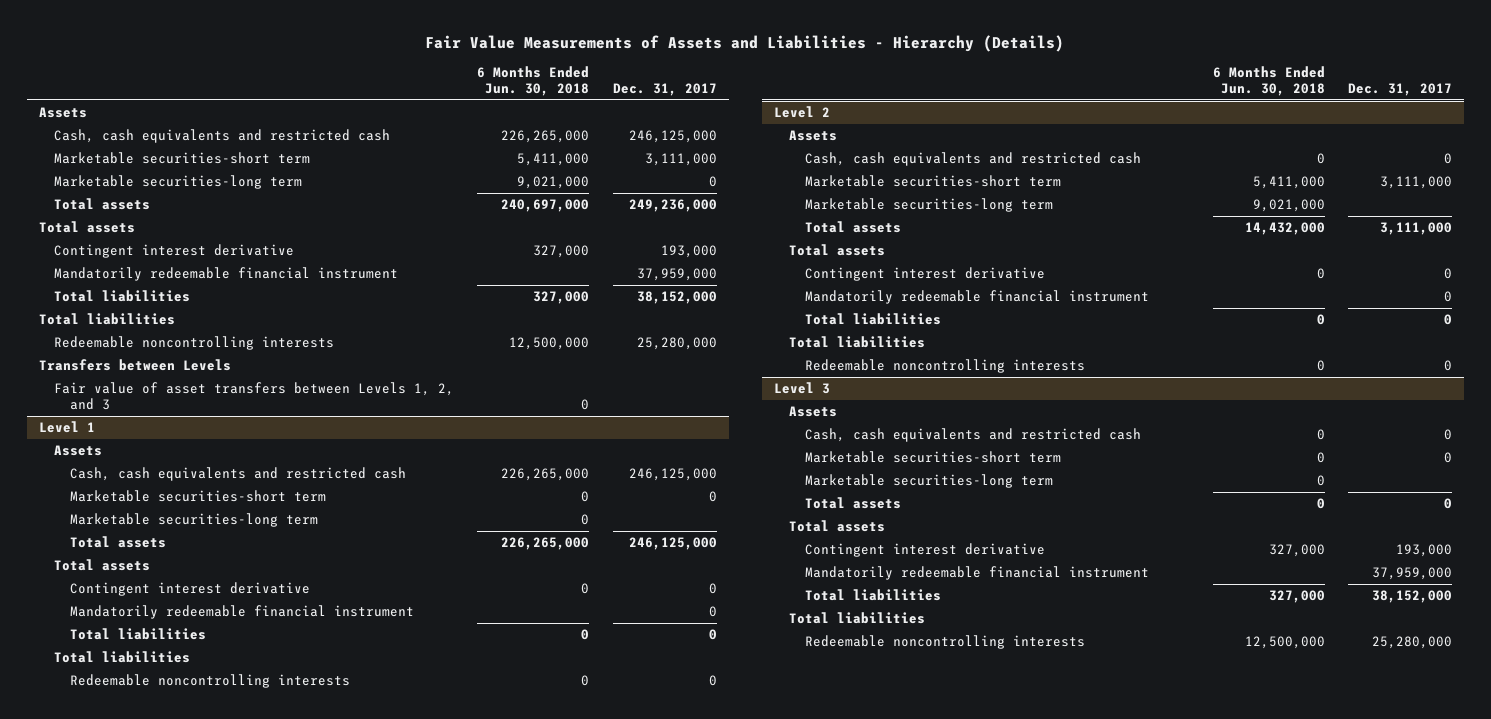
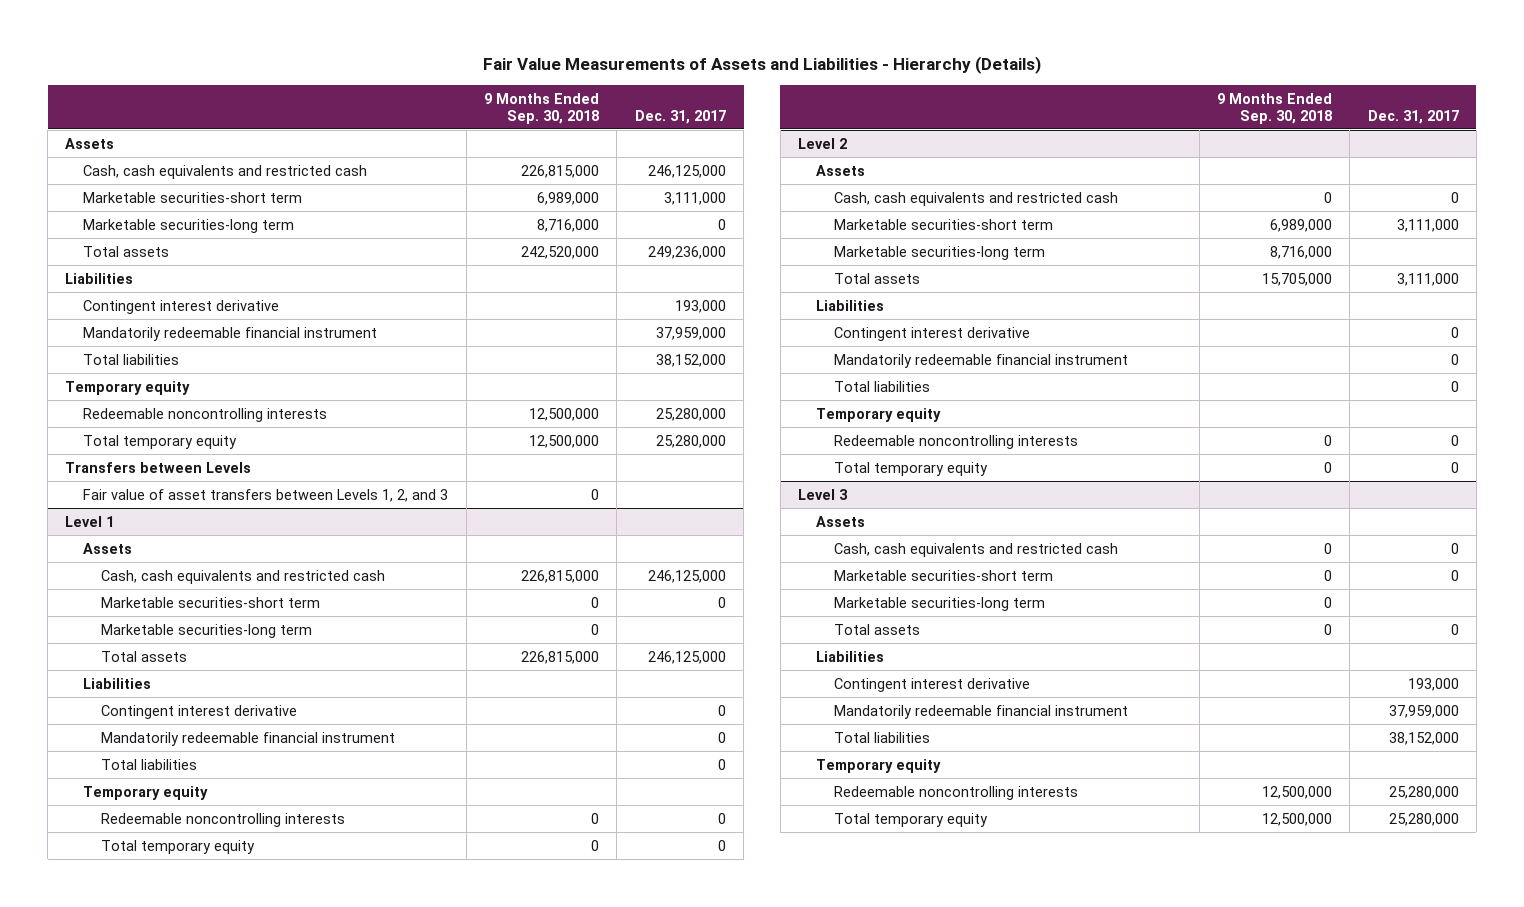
[477,66,590,97] 6 Months Ended Jun. 30, 2018 -> none
none -> [484,92,600,124] 9 Months Ended Sep. 30, 2018
[38,221,135,234] Total assets -> [65,272,134,284] Liabilities
[38,313,175,326] Total liabilities -> none
none -> [65,380,191,395] Temporary equity
none -> [83,434,238,449] Total temporary equity
[54,559,151,572] Total assets -> [83,677,152,689] Liabilities
[54,651,191,664] Total liabilities -> none
none -> [83,785,209,800] Temporary equity
none -> [101,839,256,854] Total temporary equity
[789,244,886,257] Total assets -> [816,299,885,311] Liabilities
[789,336,926,349] Total liabilities -> none
none -> [816,407,942,422] Temporary equity
none -> [834,461,989,476] Total temporary equity
[789,520,886,533] Total assets -> [816,650,885,662] Liabilities
[789,612,926,625] Total liabilities -> none
none -> [816,758,942,773] Temporary equity
none -> [834,812,989,827] Total temporary equity

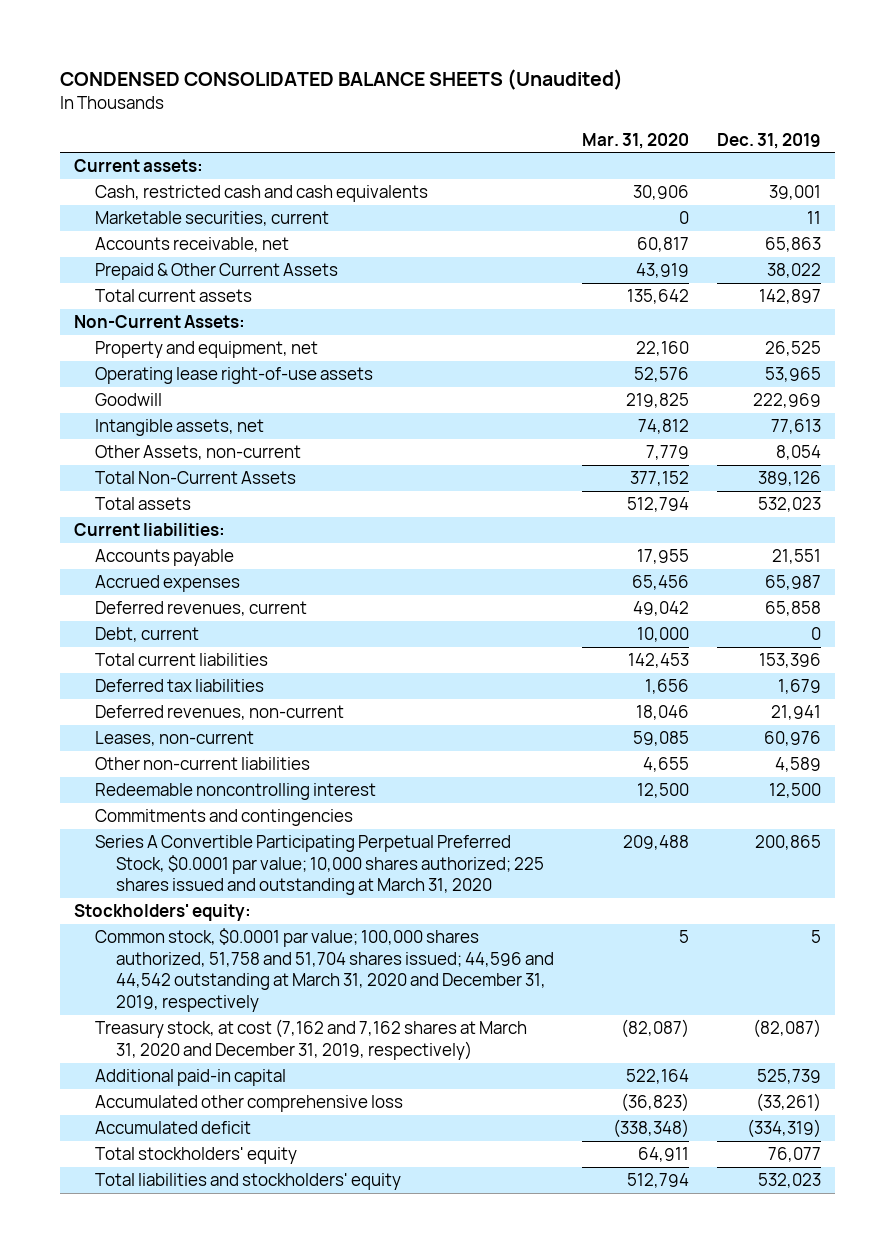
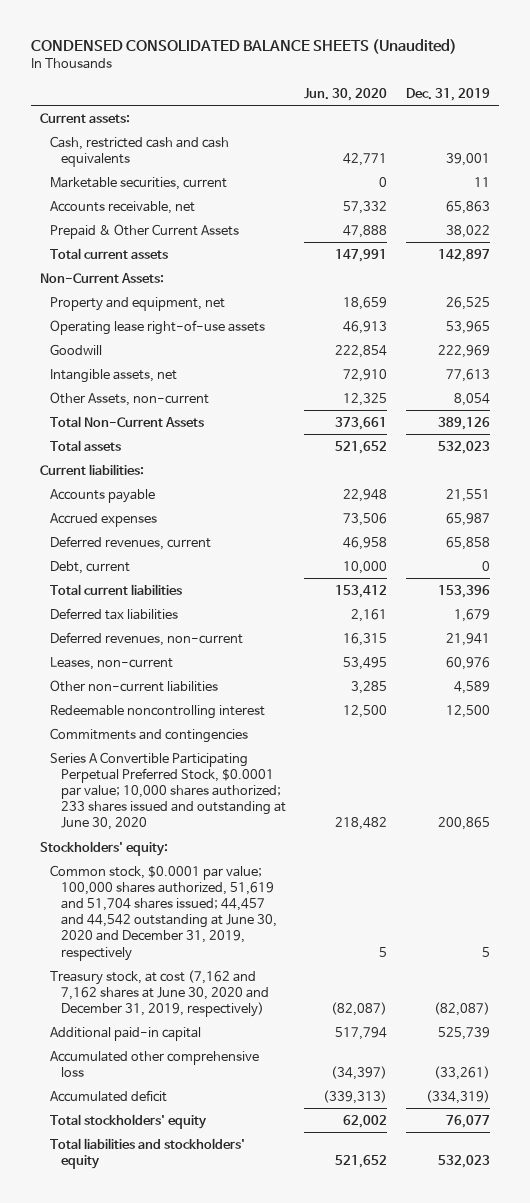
[582,132,690,149] Mar. 31, 2020 -> none
none -> [304,88,388,102] Jun. 30, 2020
[94,835,545,896] Series A Convertible Participating Perpetual Preferred Stock, $0.0001 par value; 10,000 shares authorized; 225 shares issued and outstanding at March 31, 2020 -> [50,751,286,831] Series A Convertible Participating Perpetual Preferred Stock, $0.0001 par value; 10,000 shares authorized; 233 shares issued and outstanding at June 30, 2020
[94,928,555,1013] Common stock, $0.0001 par value; 100,000 shares authorized, 51,758 and 51,704 shares issued; 44,596 and 44,542 outstanding at March 31, 2020 and December 31, 2019, respectively -> [50,864,277,961] Common stock, $0.0001 par value; 100,000 shares authorized, 51,619 and 51,704 shares issued; 44,457 and 44,542 outstanding at June 30, 2020 and December 31, 2019, respectively
[94,1019,527,1060] Treasury stock, at cost (7,162 and 7,162 shares at March 31, 2020 and December 31, 2019, respectively) -> [50,969,269,1018] Treasury stock, at cost (7,162 and 7,162 shares at June 30, 2020 and December 31, 2019, respectively)

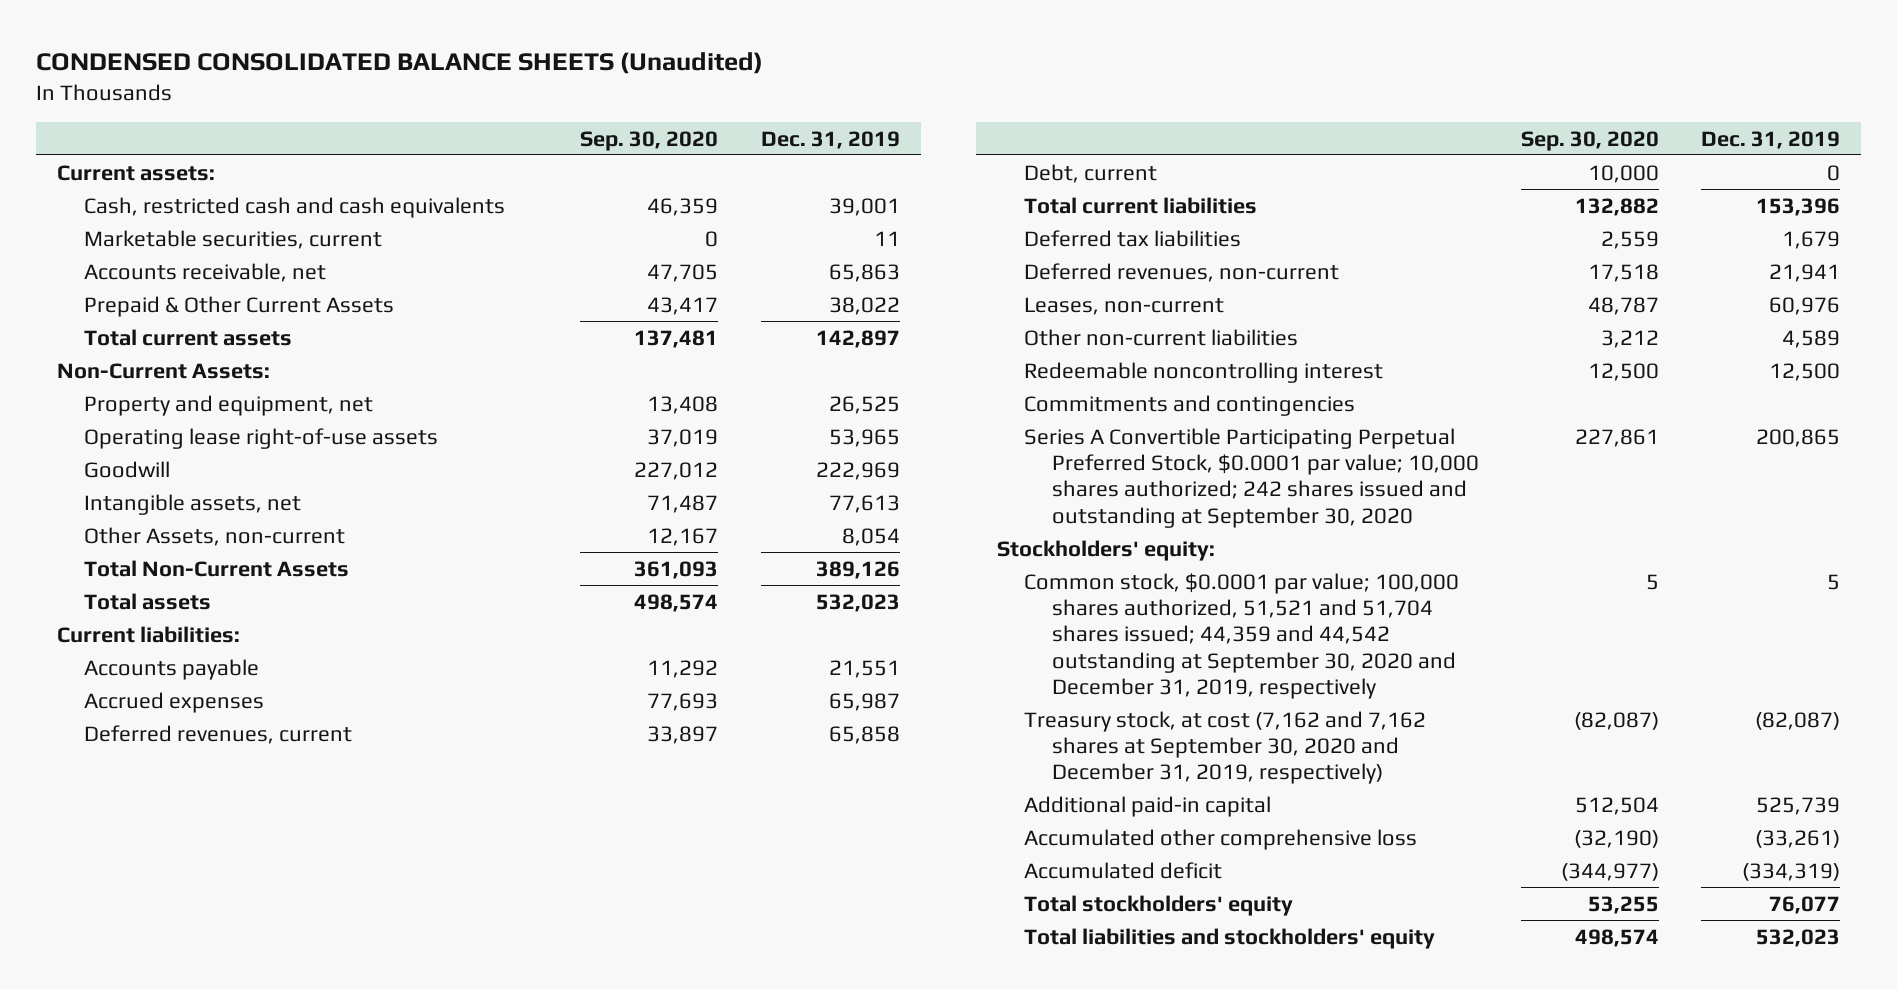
[304,88,388,102] Jun. 30, 2020 -> none
none -> [580,130,719,151] Sep. 30, 2020
[50,751,286,831] Series A Convertible Participating Perpetual Preferred Stock, $0.0001 par value; 10,000 shares authorized; 233 shares issued and outstanding at June 30, 2020 -> [1024,427,1479,528] Series A Convertible Participating Perpetual Preferred Stock, $0.0001 par value; 10,000 shares authorized; 242 shares issued and outstanding at September 30, 2020
[50,864,277,961] Common stock, $0.0001 par value; 100,000 shares authorized, 51,619 and 51,704 shares issued; 44,457 and 44,542 outstanding at June 30, 2020 and December 31, 2019, respectively -> [1024,572,1460,699] Common stock, $0.0001 par value; 100,000 shares authorized, 51,521 and 51,704 shares issued; 44,359 and 44,542 outstanding at September 30, 2020 and December 31, 2019, respectively
[50,969,269,1018] Treasury stock, at cost (7,162 and 7,162 shares at June 30, 2020 and December 31, 2019, respectively) -> [1024,710,1427,785] Treasury stock, at cost (7,162 and 7,162 shares at September 30, 2020 and December 31, 2019, respectively)

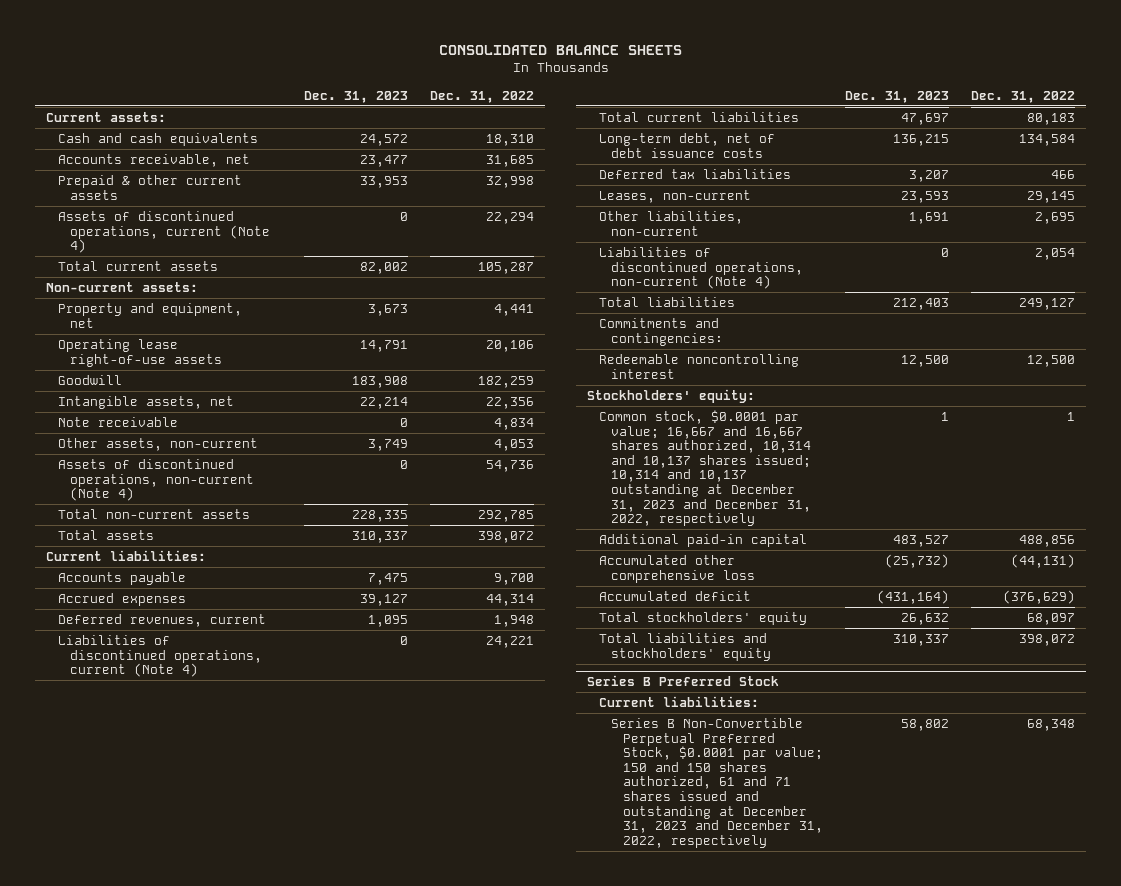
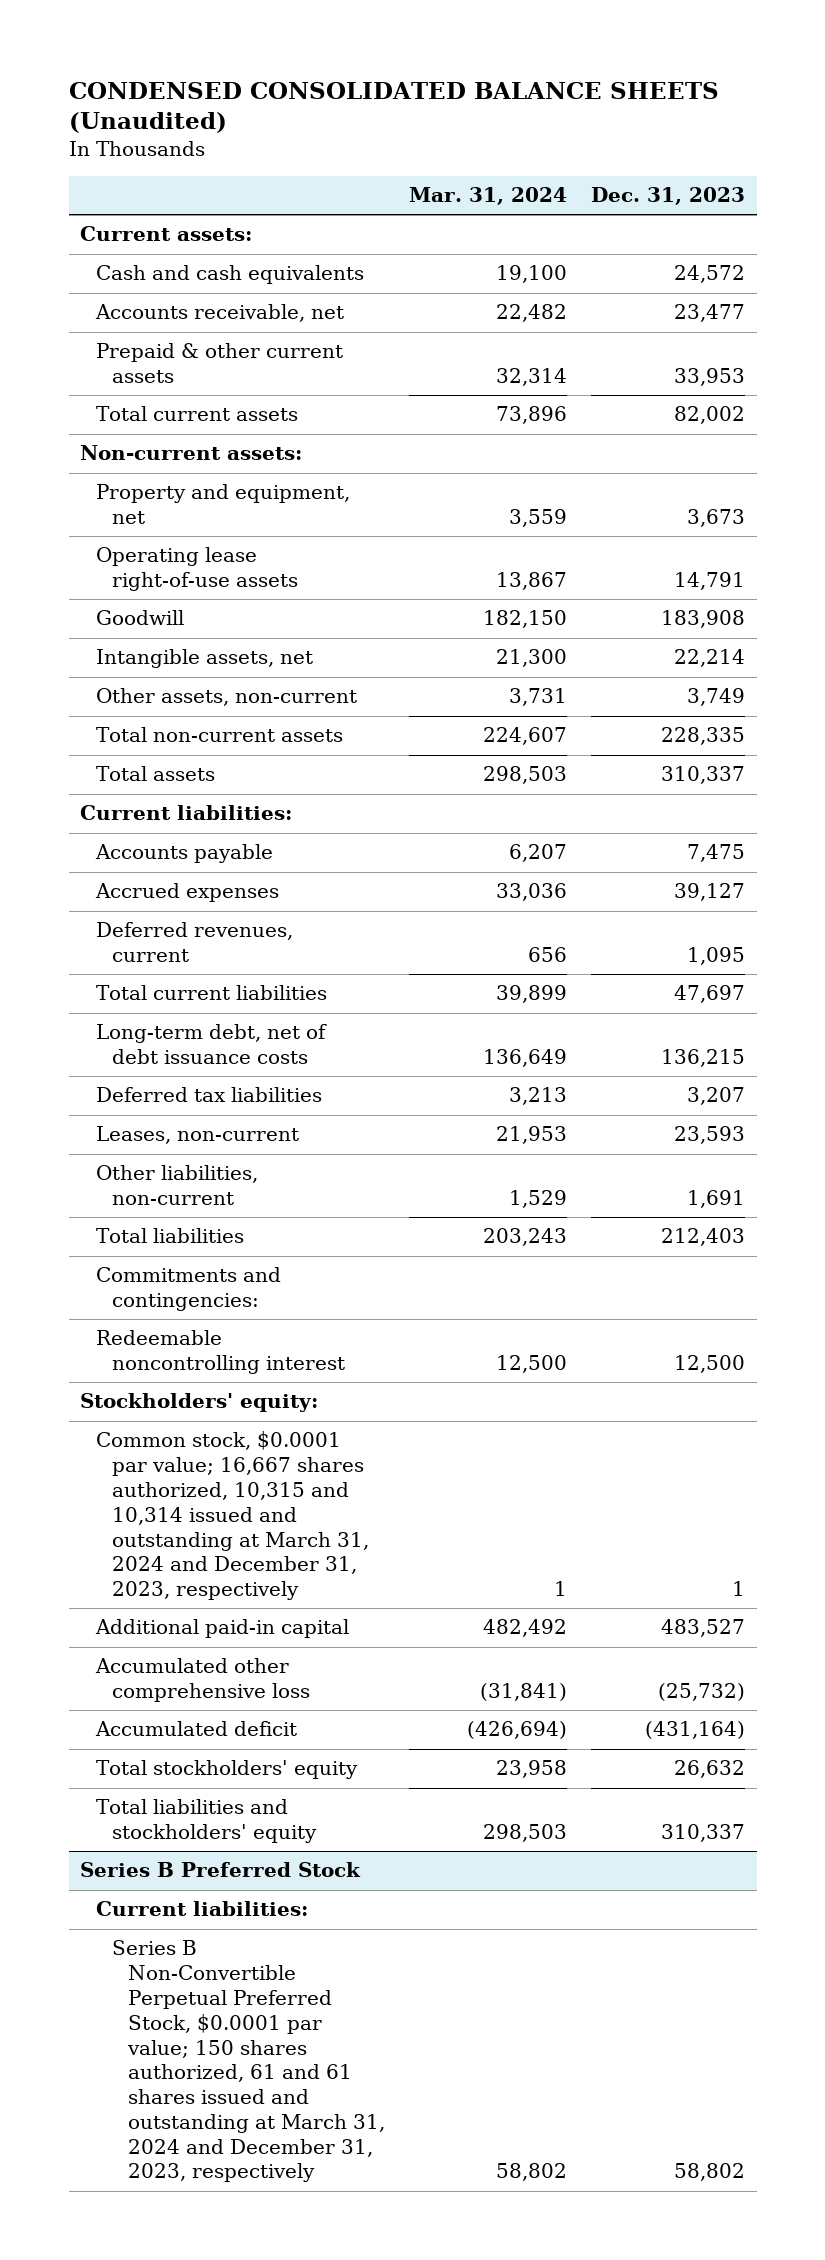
[438,44,682,55] CONSOLIDATED BALANCE SHEETS -> [68,81,719,134] CONDENSED CONSOLIDATED BALANCE SHEETS (Unaudited)
[429,90,534,103] Dec. 31, 2022 -> none
none -> [409,186,568,205] Mar. 31, 2024
[58,210,271,254] Assets of discontinued operations, current (Note 4) -> none
[58,416,179,427] Note receivable -> none
[58,458,255,502] Assets of discontinued operations, non-current (Note 4) -> none
[58,634,263,678] Liabilities of discontinued operations, current (Note 4) -> none
[599,246,804,290] Liabilities of discontinued operations, non-current (Note 4) -> none
[599,409,812,527] Common stock, $0.0001 par value; 16,667 and 16,667 shares authorized, 10,314 and 10,137 shares issued; 10,314 and 10,137 outstanding at December 31, 2023 and December 31, 2022, respectively -> [96,1431,370,1601] Common stock, $0.0001 par value; 16,667 shares authorized, 10,315 and 10,314 issued and outstanding at March 31, 2024 and December 31, 2023, respectively
[611,717,824,848] Series B Non-Convertible Perpetual Preferred Stock, $0.0001 par value; 150 and 150 shares authorized, 61 and 71 shares issued and outstanding at December 31, 2023 and December 31, 2022, respectively -> [112,1940,386,2183] Series B Non-Convertible Perpetual Preferred Stock, $0.0001 par value; 150 shares authorized, 61 and 61 shares issued and outstanding at March 31, 2024 and December 31, 2023, respectively

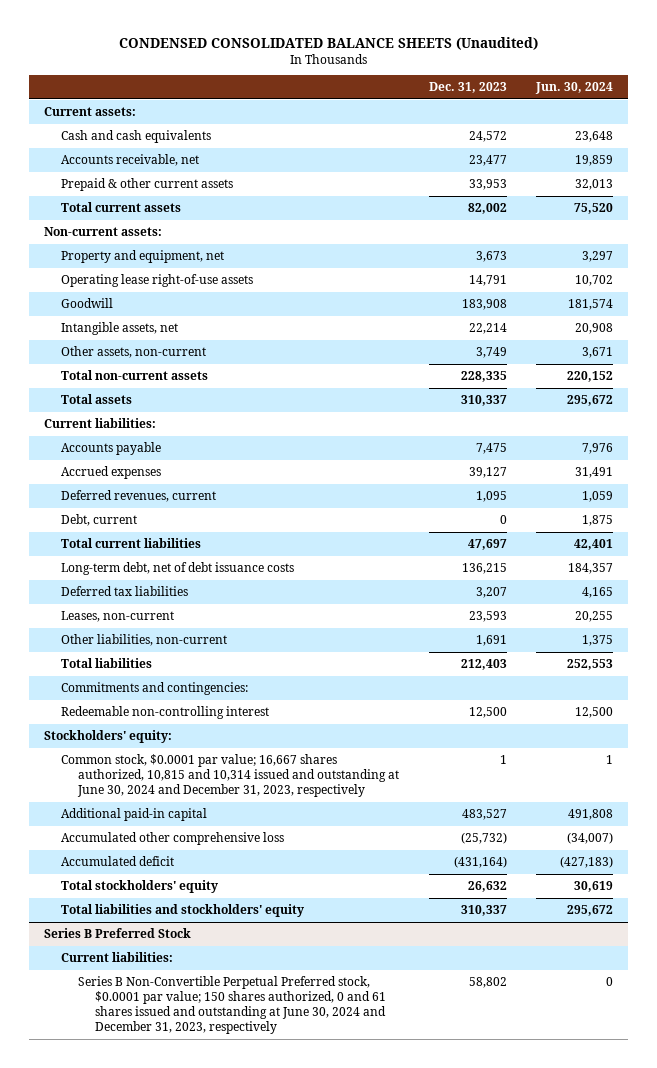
[409,186,568,205] Mar. 31, 2024 -> none
none -> [535,82,614,95] Jun. 30, 2024
none -> [61,514,138,527] Debt, current
[96,1330,346,1375] Redeemable noncontrolling interest -> [61,706,270,720] Redeemable non-controlling interest
[96,1431,370,1601] Common stock, $0.0001 par value; 16,667 shares authorized, 10,315 and 10,314 issued and outstanding at March 31, 2024 and December 31, 2023, respectively -> [61,754,400,798] Common stock, $0.0001 par value; 16,667 shares authorized, 10,815 and 10,314 issued and outstanding at June 30, 2024 and December 31, 2023, respectively
[112,1940,386,2183] Series B Non-Convertible Perpetual Preferred Stock, $0.0001 par value; 150 shares authorized, 61 and 61 shares issued and outstanding at March 31, 2024 and December 31, 2023, respectively -> [78,976,387,1035] Series B Non-Convertible Perpetual Preferred stock, $0.0001 par value; 150 shares authorized, 0 and 61 shares issued and outstanding at June 30, 2024 and December 31, 2023, respectively

